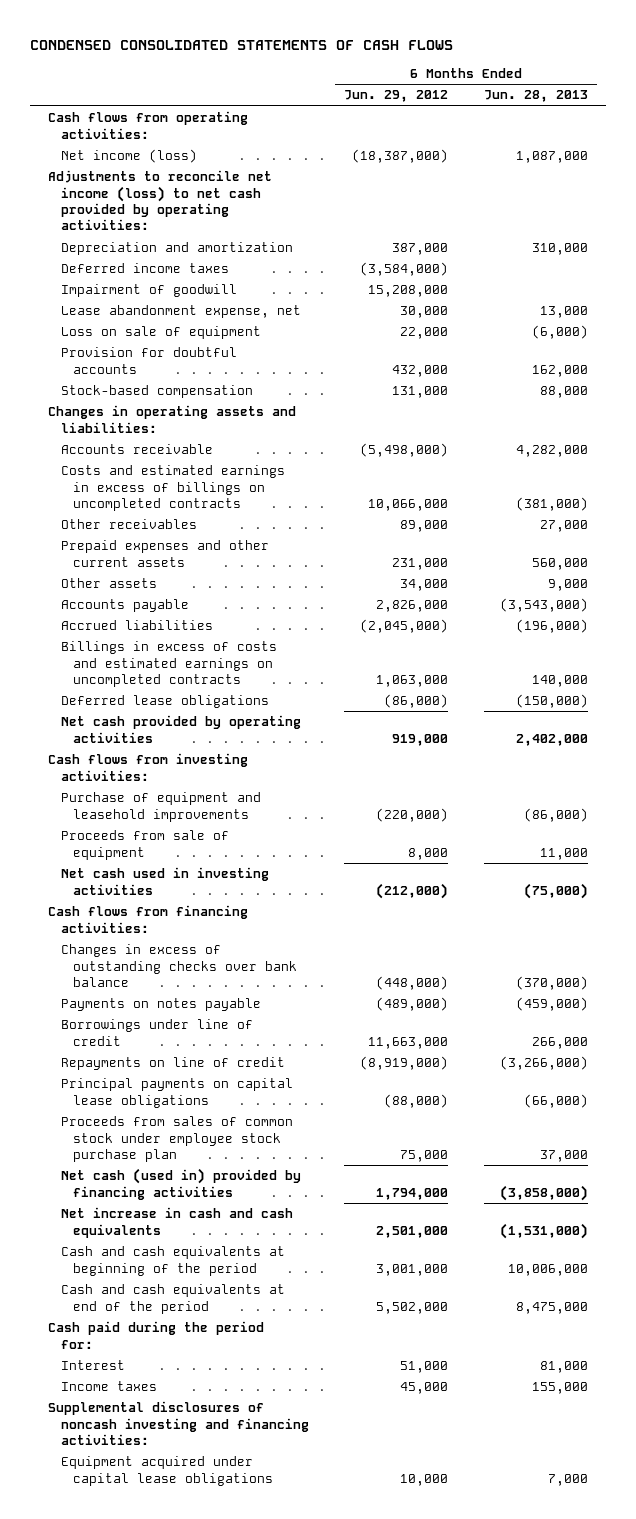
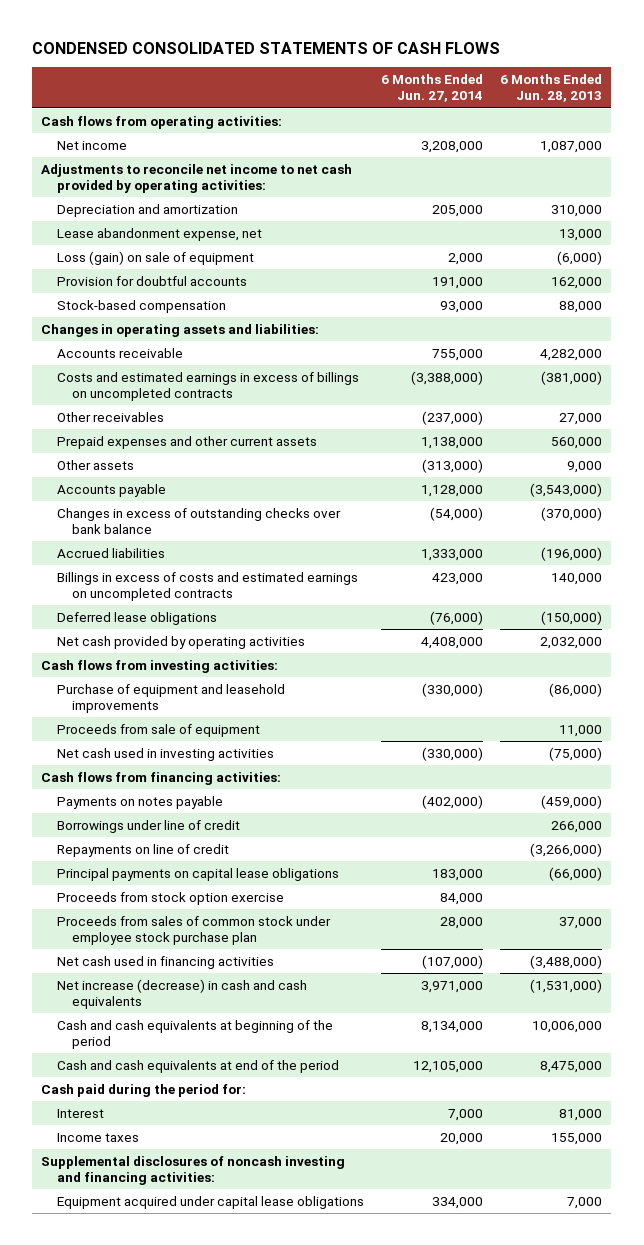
[344,90,449,103] Jun. 29, 2012 -> none
none -> [381,74,484,103] 6 Months Ended Jun. 27, 2014
[60,149,197,164] Net income (loss) -> [56,141,127,151] Net income
[48,170,273,231] Adjustments to reconcile net income (loss) to net cash provided by operating activities: -> [41,164,353,193] Adjustments to reconcile net income to net cash provided by operating activities:
[60,263,229,274] Deferred income taxes -> none
[60,284,237,298] Impairment of goodwill -> none
[60,326,261,340] Loss on sale of equipment -> [56,251,254,266] Loss (gain) on sale of equipment
[60,944,298,988] Changes in excess of outstanding checks over bank balance -> [56,508,341,534] Changes in excess of outstanding checks over bank balance
[515,733,588,746] 2,402,000 -> [540,637,603,650] 2,032,000
none -> [56,892,284,906] Proceeds from stock option exercise
[60,1168,301,1200] Net cash (used in) provided by financing activities -> [56,956,274,970] Net cash used in financing activities
[499,1184,588,1201] (3,858,000) -> [530,955,603,970] (3,488,000)
[60,1207,293,1238] Net increase in cash and cash equivalents -> [56,979,307,1009] Net increase (decrease) in cash and cash equivalents

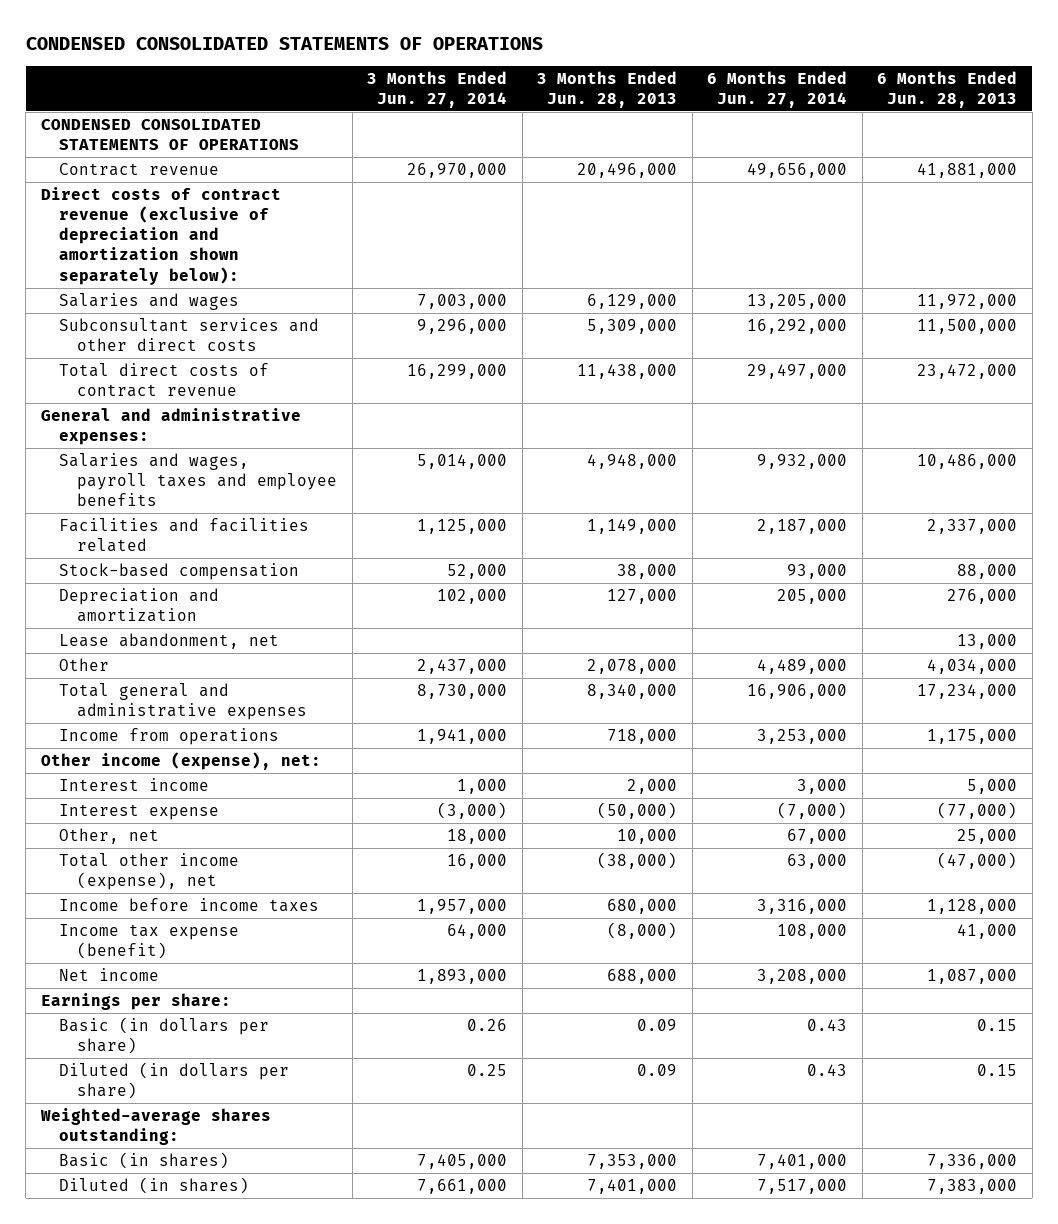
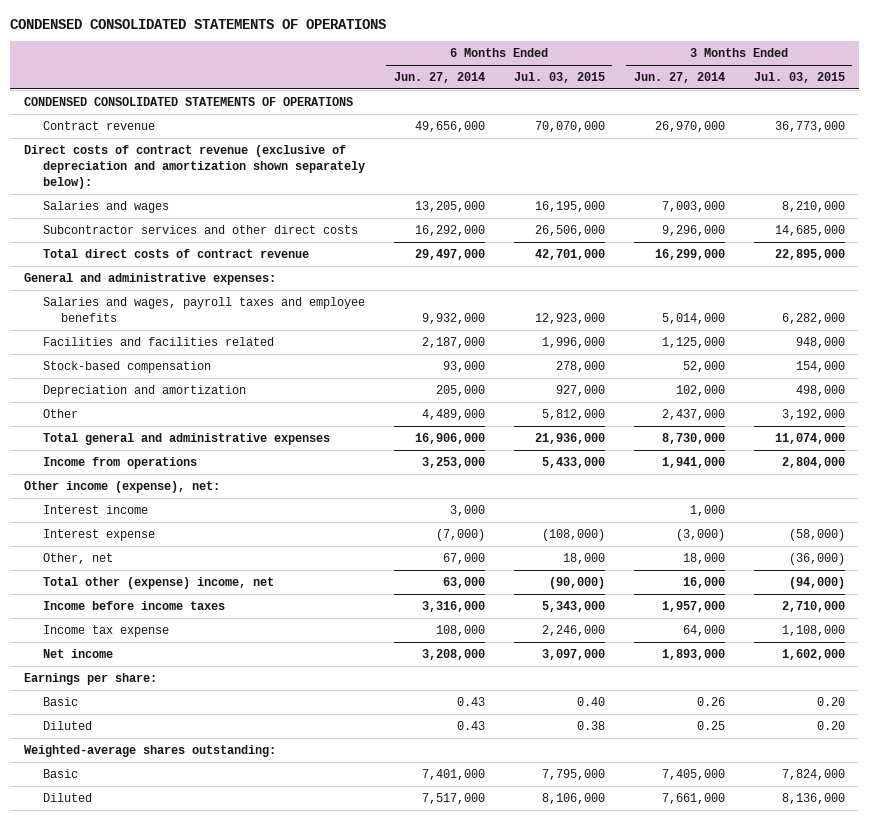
[537,70,678,108] 3 Months Ended Jun. 28, 2013 -> none
[877,70,1018,108] 6 Months Ended Jun. 28, 2013 -> none
none -> [513,72,605,84] Jul. 03, 2015
none -> [753,72,845,84] Jul. 03, 2015
[58,317,319,352] Subconsultant services and other direct costs -> [42,224,358,234] Subcontractor services and other direct costs
[58,632,279,649] Lease abandonment, net -> none
[58,852,239,891] Total other income (expense), net -> [42,576,274,589] Total other (expense) income, net
[58,923,239,960] Income tax expense (benefit) -> [42,624,169,637] Income tax expense
[58,1016,269,1055] Basic (in dollars per share) -> [42,696,78,706] Basic
[58,1061,289,1100] Diluted (in dollars per share) -> [42,720,92,730] Diluted
[58,1151,229,1169] Basic (in shares) -> [42,768,78,778] Basic
[58,1176,249,1194] Diluted (in shares) -> [42,792,92,802] Diluted

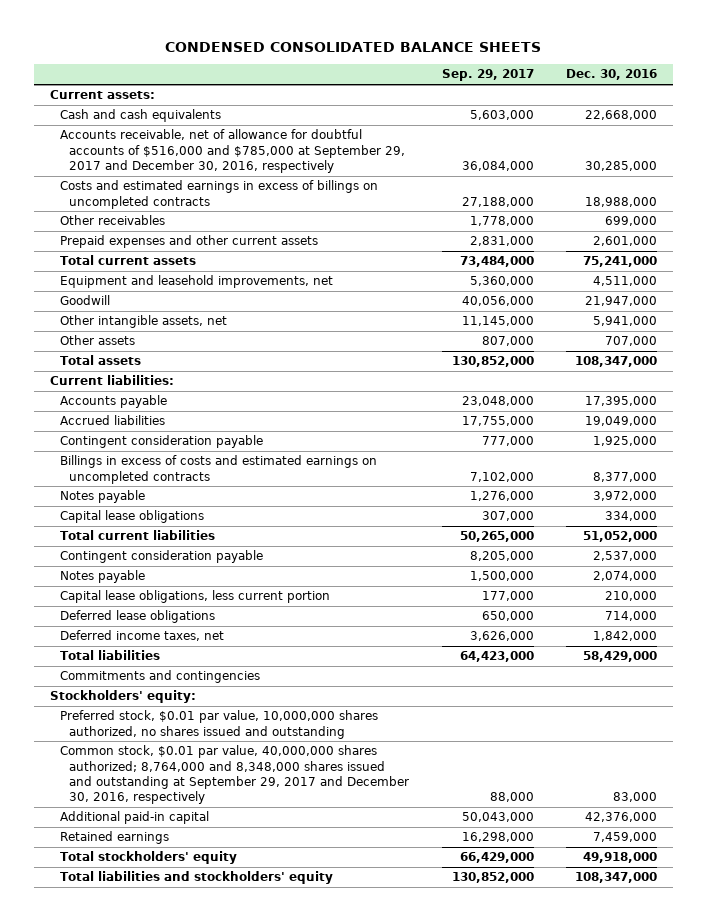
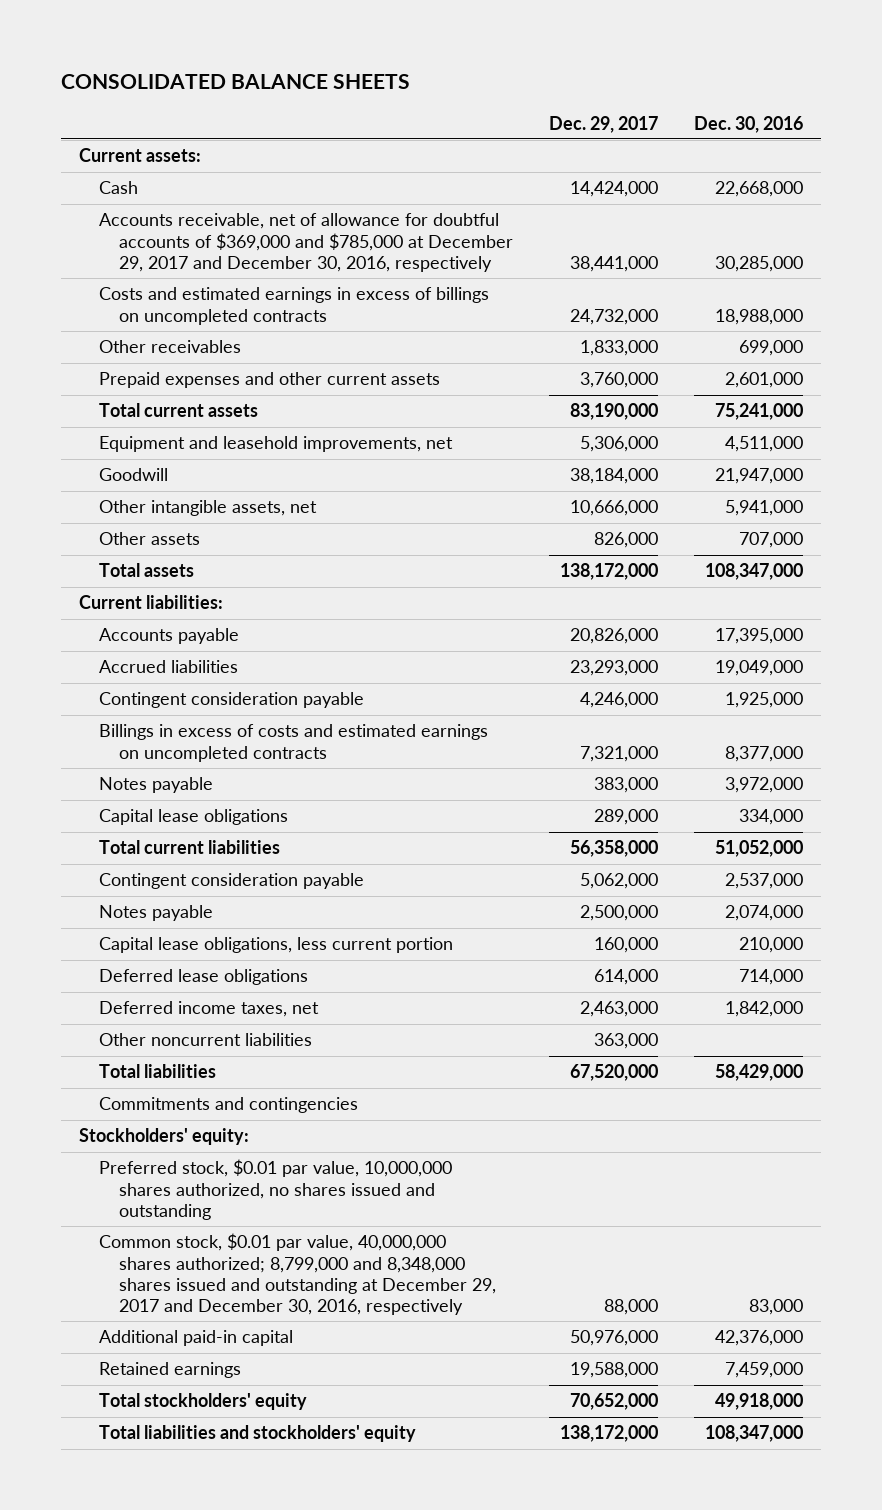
[165,42,542,53] CONDENSED CONSOLIDATED BALANCE SHEETS -> [60,74,410,90] CONSOLIDATED BALANCE SHEETS
[441,69,534,82] Sep. 29, 2017 -> none
none -> [549,115,659,133] Dec. 29, 2017
[59,109,221,123] Cash and cash equivalents -> [99,181,139,195] Cash
[59,129,406,173] Accounts receivable, net of allowance for doubtful accounts of $516,000 and $785,000 at September 29, 2017 and December 30, 2016, respectively -> [99,213,514,272] Accounts receivable, net of allowance for doubtful accounts of $369,000 and $785,000 at December 29, 2017 and December 30, 2016, respectively
none -> [99,1033,313,1047] Other noncurrent liabilities
[59,745,410,805] Common stock, $0.01 par value, 40,000,000 shares authorized; 8,764,000 and 8,348,000 shares issued and outstanding at September 29, 2017 and December 30, 2016, respectively -> [99,1233,497,1316] Common stock, $0.01 par value, 40,000,000 shares authorized; 8,799,000 and 8,348,000 shares issued and outstanding at December 29, 2017 and December 30, 2016, respectively

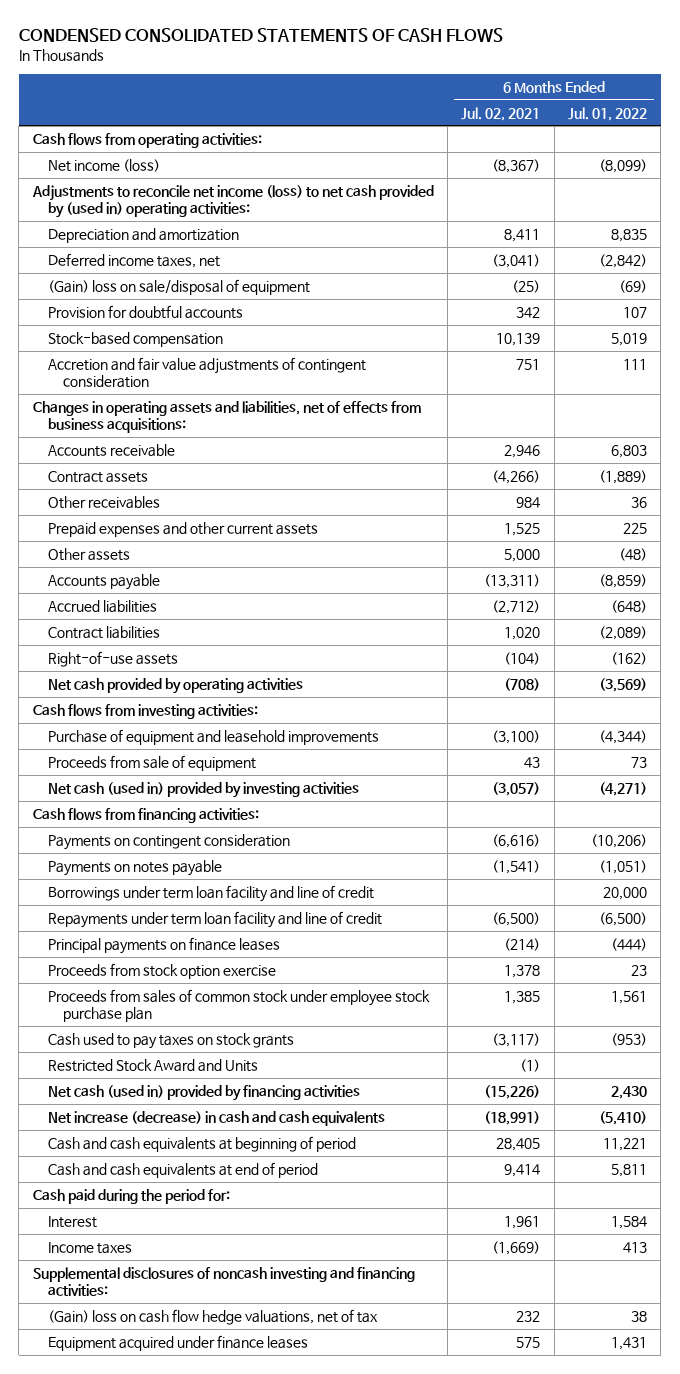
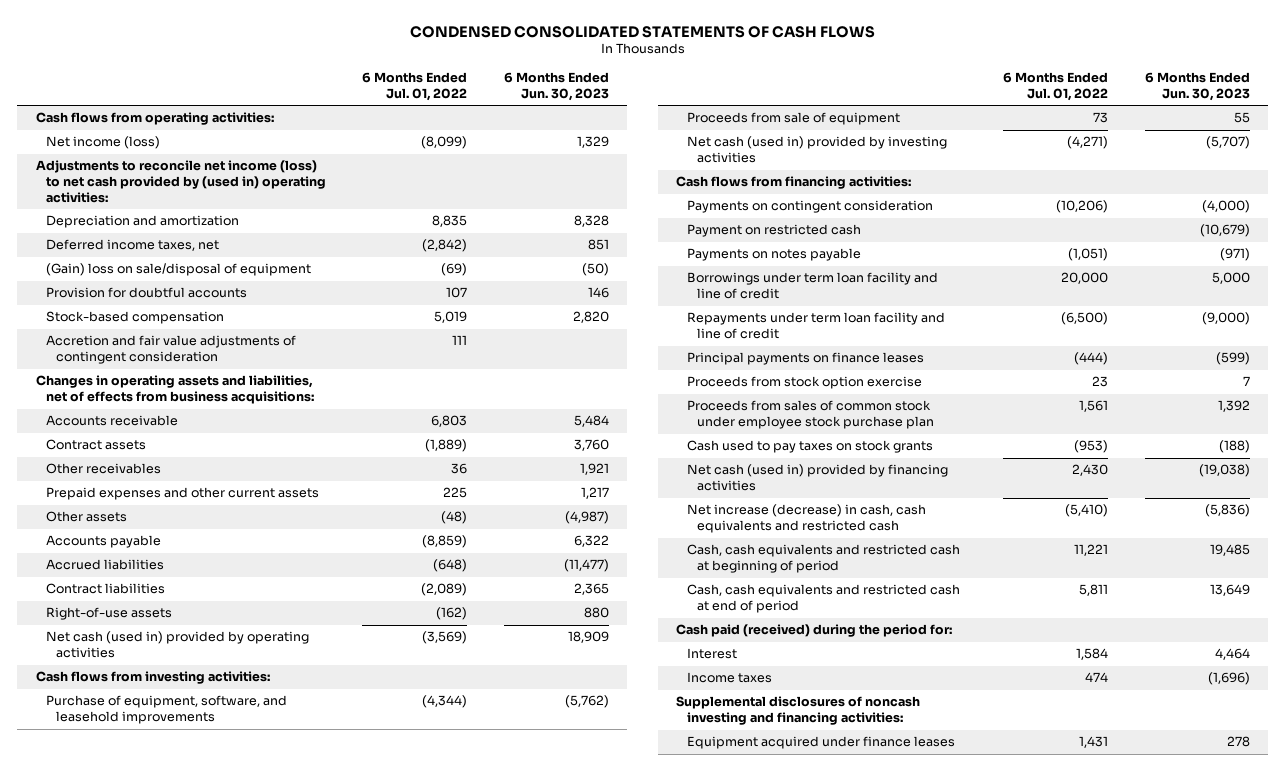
[461,106,541,121] Jul. 02, 2021 -> none
none -> [503,72,609,102] 6 Months Ended Jun. 30, 2023
[47,677,303,694] Net cash provided by operating activities -> [45,631,309,659] Net cash (used in) provided by operating activities
[47,728,379,745] Purchase of equipment and leasehold improvements -> [45,695,287,725] Purchase of equipment, software, and leasehold improvements
none -> [686,224,861,238] Payment on restricted cash
[47,1058,258,1072] Restricted Stock Award and Units -> none
[47,1110,385,1126] Net increase (decrease) in cash and cash equivalents -> [686,504,926,534] Net increase (decrease) in cash, cash equivalents and restricted cash
[47,1135,356,1152] Cash and cash equivalents at beginning of period -> [686,544,960,574] Cash, cash equivalents and restricted cash at beginning of period
[47,1161,318,1178] Cash and cash equivalents at end of period -> [686,584,960,614] Cash, cash equivalents and restricted cash at end of period
[32,1188,230,1204] Cash paid during the period for: -> [676,624,953,638] Cash paid (received) during the period for:
[622,1241,647,1253] 413 -> [1085,672,1109,683] 474
[47,1308,378,1325] (Gain) loss on cash flow hedge valuations, net of tax -> none

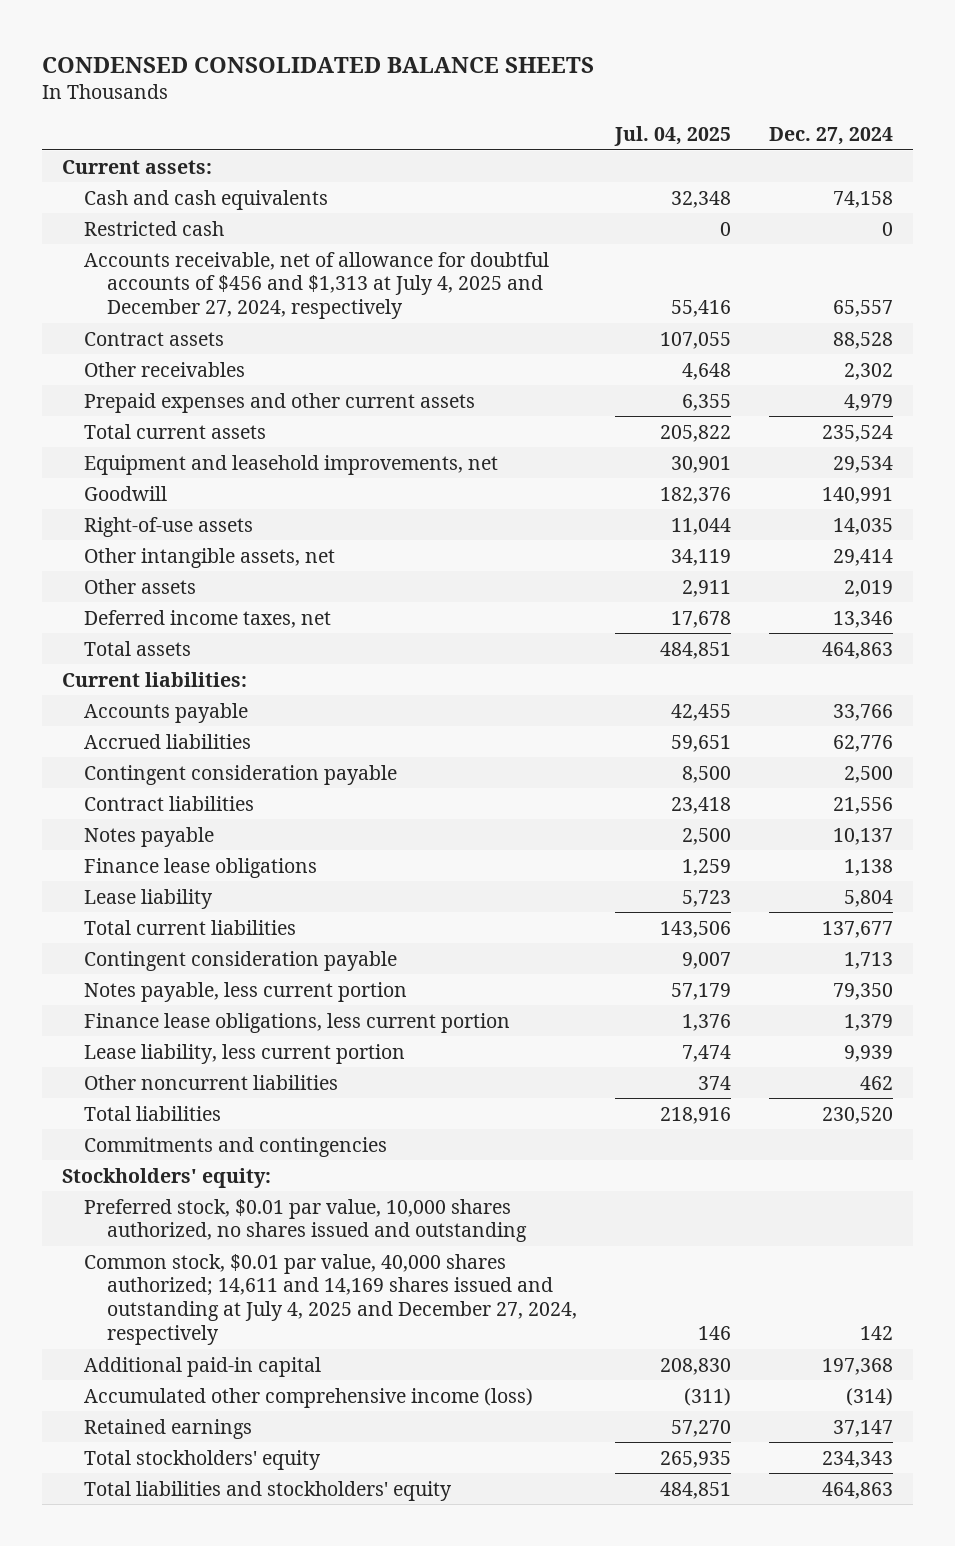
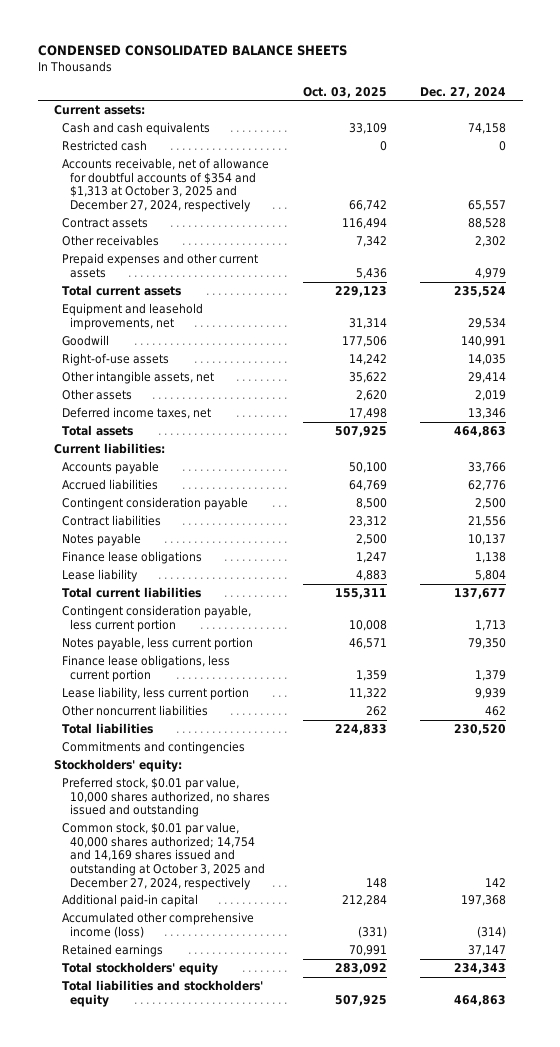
[614,126,732,147] Jul. 04, 2025 -> none
none -> [303,86,388,98] Oct. 03, 2025
[84,251,550,320] Accounts receivable, net of allowance for doubtful accounts of $456 and $1,313 at July 4, 2025 and December 27, 2024, respectively -> [62,158,270,213] Accounts receivable, net of allowance for doubtful accounts of $354 and $1,313 at October 3, 2025 and December 27, 2024, respectively
[84,950,398,971] Contingent consideration payable -> [62,605,252,632] Contingent consideration payable, less current portion
[84,1253,577,1346] Common stock, $0.01 par value, 40,000 shares authorized; 14,611 and 14,169 shares issued and outstanding at July 4, 2025 and December 27, 2024, respectively -> [62,822,266,890] Common stock, $0.01 par value, 40,000 shares authorized; 14,754 and 14,169 shares issued and outstanding at October 3, 2025 and December 27, 2024, respectively

